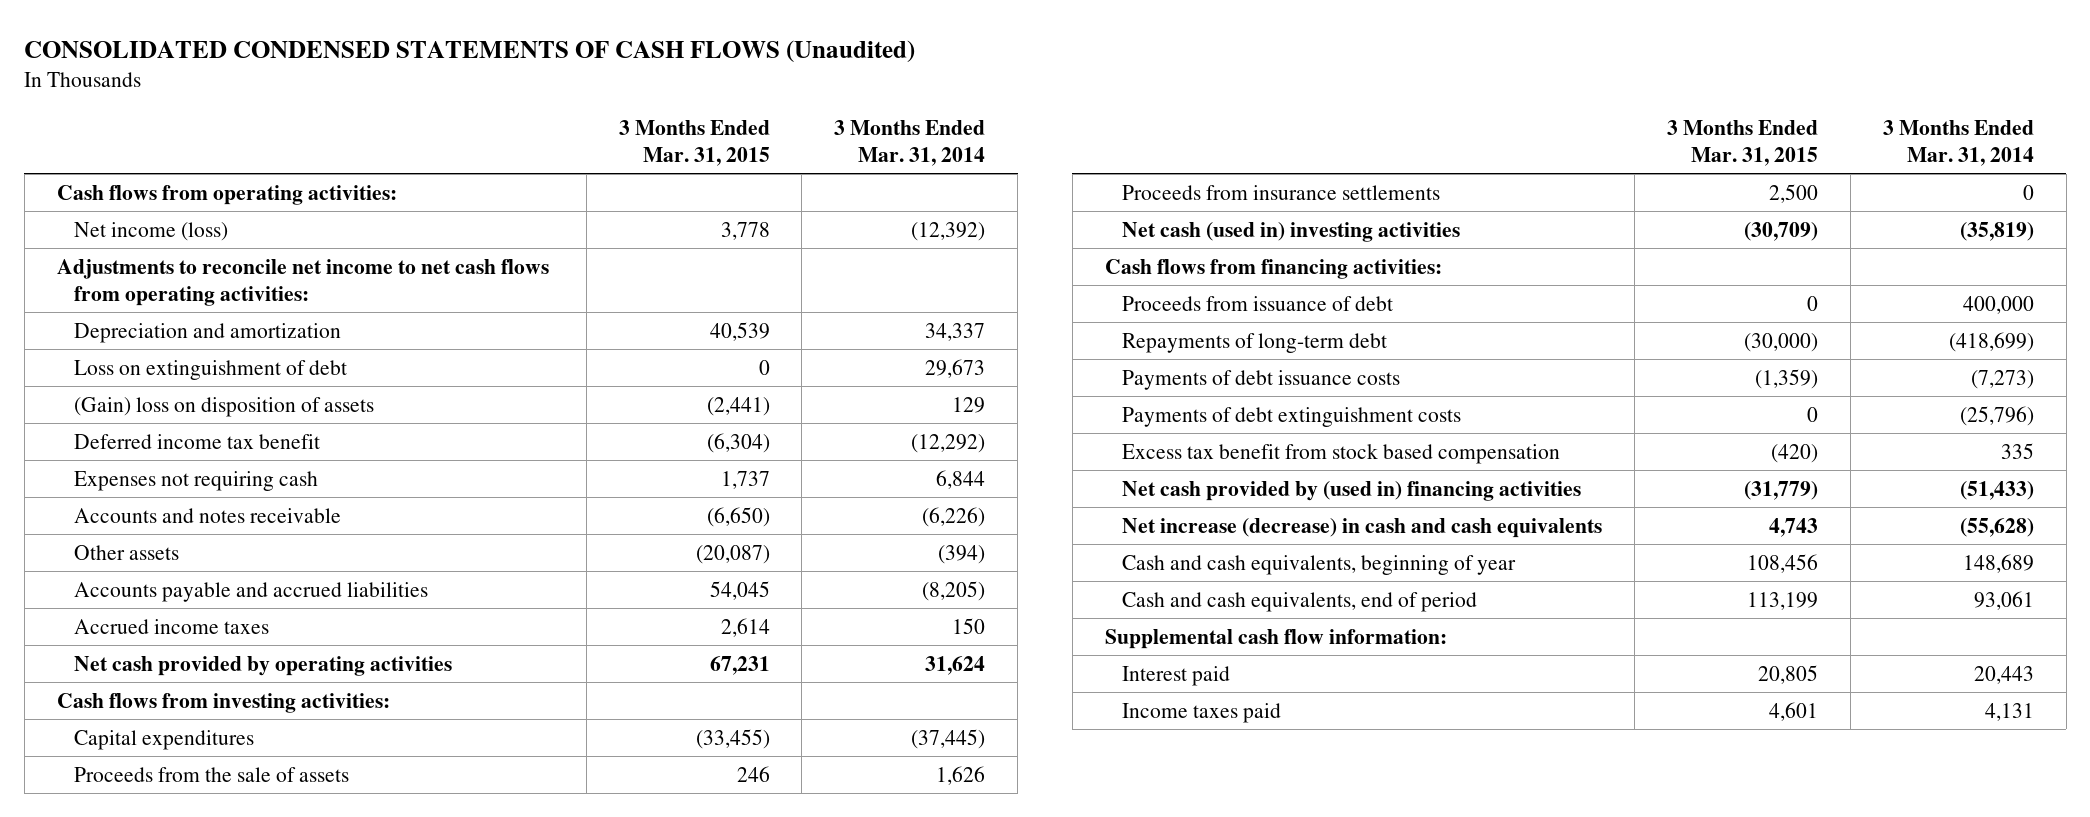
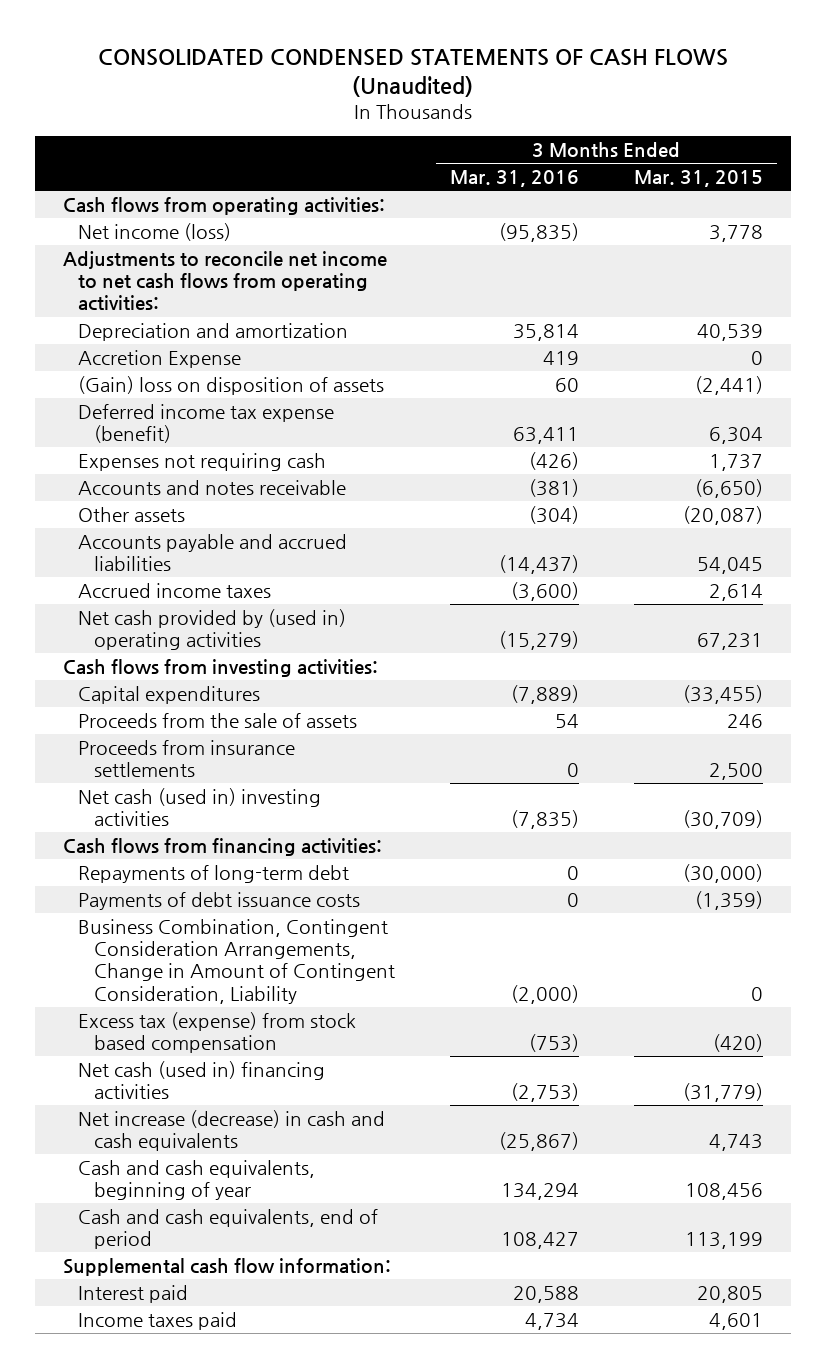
[834,119,986,166] 3 Months Ended Mar. 31, 2014 -> none
none -> [449,170,579,188] Mar. 31, 2016
[73,359,347,380] Loss on extinguishment of debt -> none
none -> [78,349,242,368] Accretion Expense
[73,433,320,449] Deferred income tax benefit -> [78,403,335,444] Deferred income tax expense (benefit)
[706,432,770,453] (6,304) -> [709,427,764,445] 6,304
[73,655,452,676] Net cash provided by operating activities -> [78,608,347,651] Net cash provided by (used in) operating activities
[1121,295,1393,311] Proceeds from issuance of debt -> none
[1121,406,1461,427] Payments of debt extinguishment costs -> none
none -> [78,918,395,1004] Business Combination, Contingent Consideration Arrangements, Change in Amount of Contingent Consideration, Liability
[1121,443,1560,464] Excess tax benefit from stock based compensation -> [78,1011,357,1054] Excess tax (expense) from stock based compensation
[1121,480,1581,501] Net cash provided by (used in) financing activities -> [78,1060,326,1100] Net cash (used in) financing activities

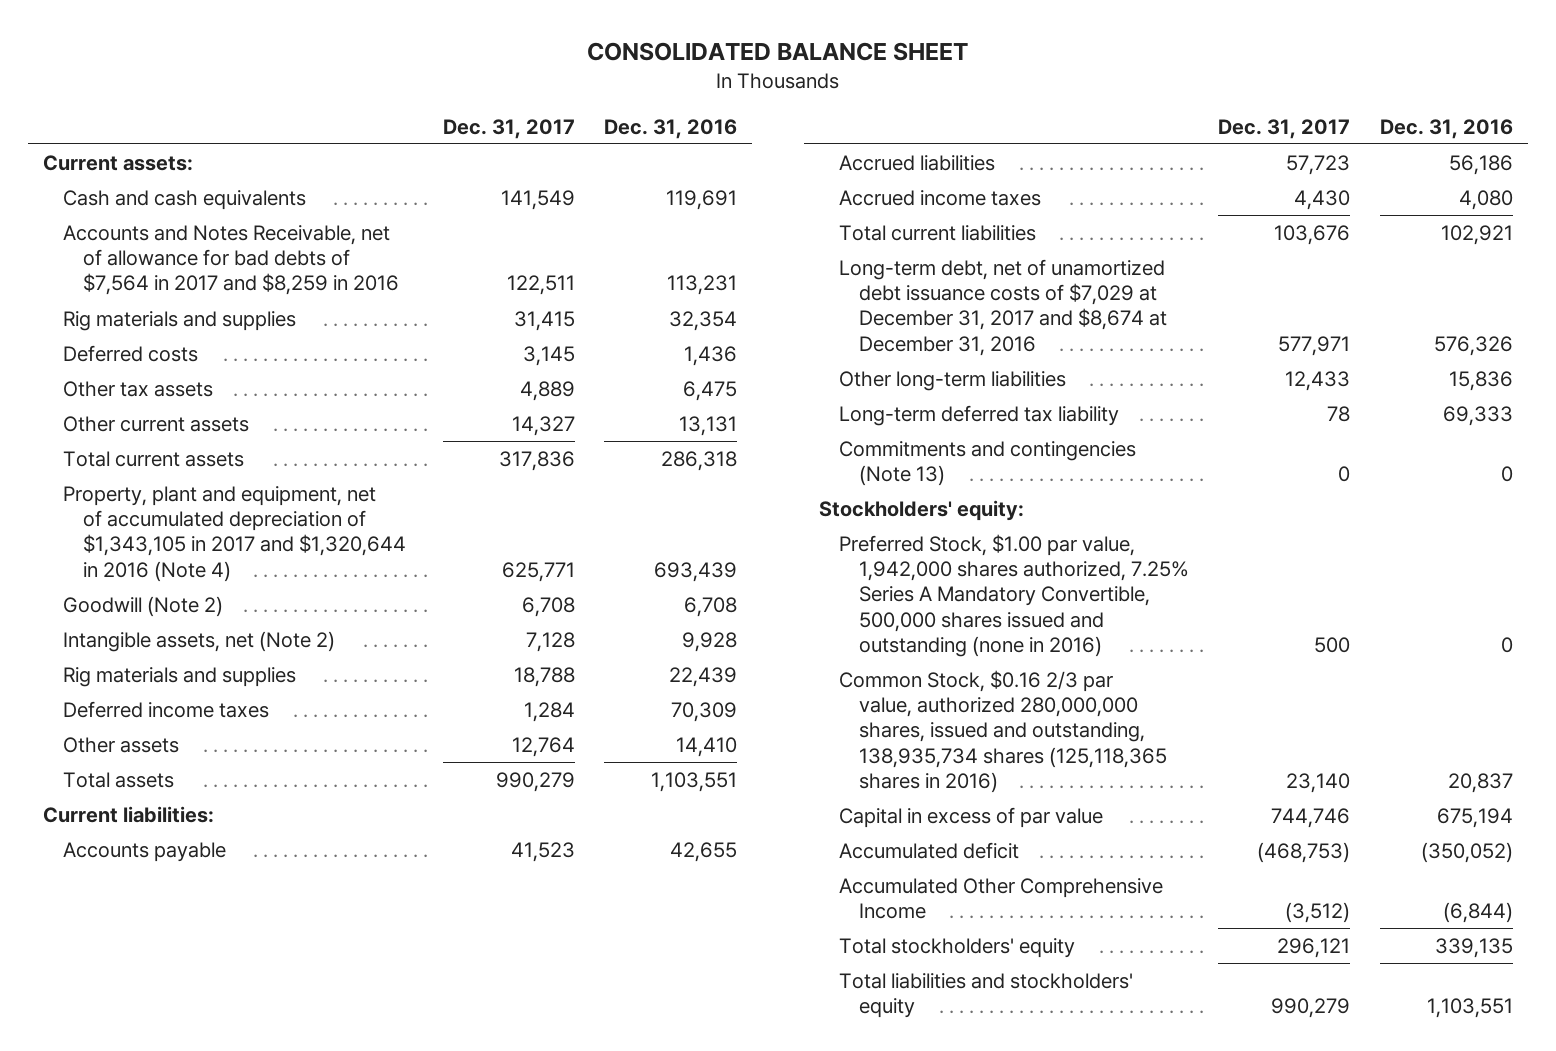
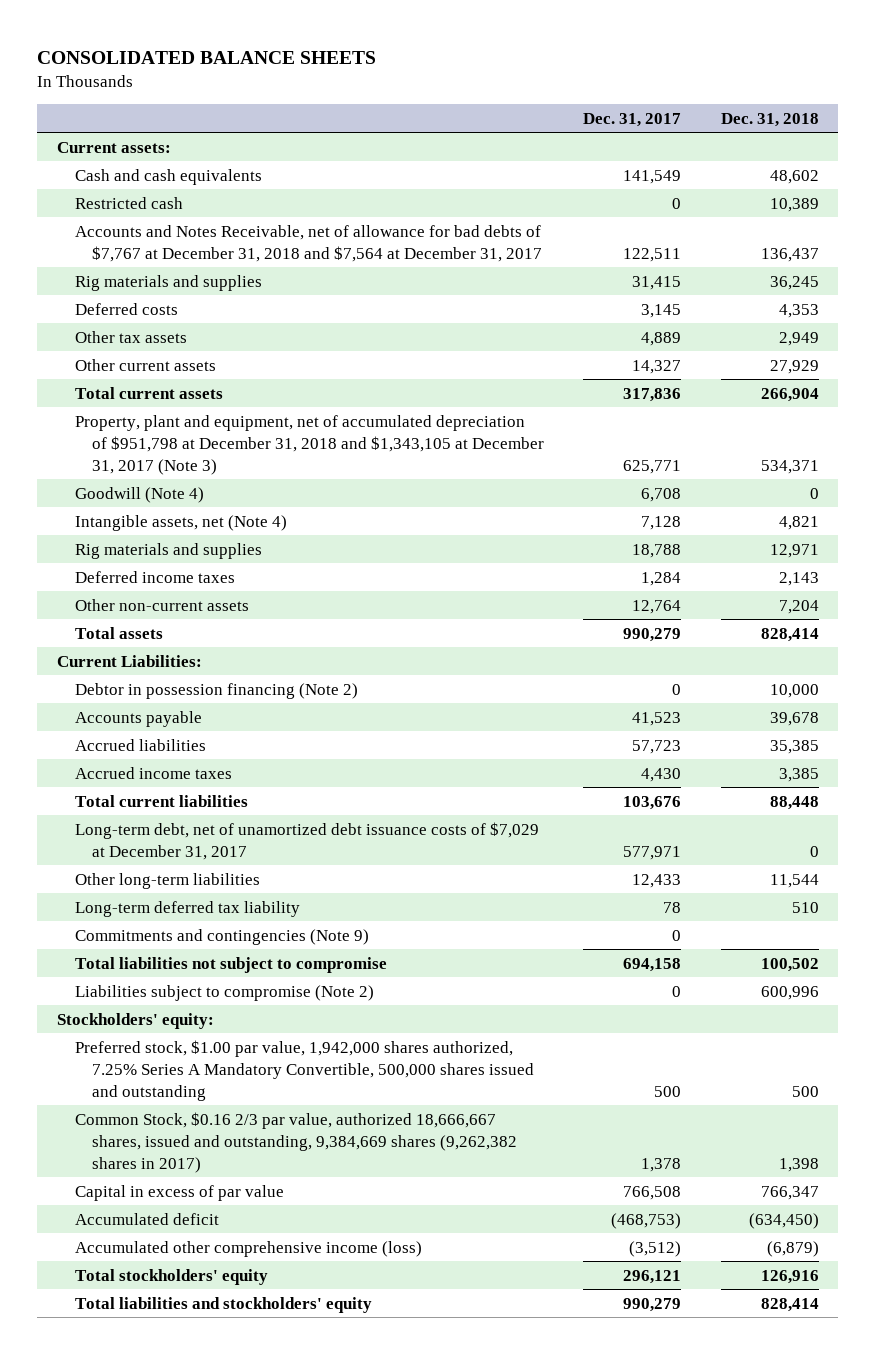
[586,42,968,62] CONSOLIDATED BALANCE SHEET -> [37,50,377,64] CONSOLIDATED BALANCE SHEETS
[604,118,738,139] Dec. 31, 2016 -> none
none -> [720,112,819,127] Dec. 31, 2018
none -> [74,196,183,209] Restricted cash
[62,224,399,296] Accounts and Notes Receivable, net of allowance for bad debts of $7,564 in 2017 and $8,259 in 2016 -> [74,224,542,262] Accounts and Notes Receivable, net of allowance for bad debts of $7,767 at December 31, 2018 and $7,564 at December 31, 2017
[62,485,406,582] Property, plant and equipment, net of accumulated depreciation of $1,343,105 in 2017 and $1,320,644 in 2016 (Note 4) -> [74,414,544,475] Property, plant and equipment, net of accumulated depreciation of $951,798 at December 31, 2018 and $1,343,105 at December 31, 2017 (Note 3)
[62,595,223,617] Goodwill (Note 2) -> [74,486,204,503] Goodwill (Note 4)
[62,630,335,652] Intangible assets, net (Note 2) -> [74,514,287,531] Intangible assets, net (Note 4)
[62,736,179,753] Other assets -> [74,598,249,611] Other non-current assets
[42,805,214,823] Current liabilities: -> [57,654,203,667] Current Liabilities:
none -> [74,682,358,699] Debtor in possession financing (Note 2)
[838,258,1167,356] Long-term debt, net of unamortized debt issuance costs of $7,029 at December 31, 2017 and $8,674 at December 31, 2016 -> [74,821,539,860] Long-term debt, net of unamortized debt issuance costs of $7,029 at December 31, 2017
[838,440,1136,487] Commitments and contingencies (Note 13) -> [74,928,369,945] Commitments and contingencies (Note 9)
none -> [74,956,387,973] Total liabilities not subject to compromise
none -> [74,984,374,1001] Liabilities subject to compromise (Note 2)
[838,669,1167,794] Common Stock, $0.16 2/3 par value, authorized 280,000,000 shares, issued and outstanding, 138,935,734 shares (125,118,365 shares in 2016) -> none
[838,533,1189,658] Preferred Stock, $1.00 par value, 1,942,000 shares authorized, 7.25% Series A Mandatory Convertible, 500,000 shares issued and outstanding (none in 2016) -> [74,1039,534,1101] Preferred stock, $1.00 par value, 1,942,000 shares authorized, 7.25% Series A Mandatory Convertible, 500,000 shares issued and outstanding
none -> [74,1111,517,1173] Common Stock, $0.16 2/3 par value, authorized 18,666,667 shares, issued and outstanding, 9,384,669 shares (9,262,382 shares in 2017)
[1271,807,1351,828] 744,746 -> [623,1185,682,1200] 766,508
[838,877,1163,920] Accumulated Other Comprehensive Income -> [74,1240,422,1257] Accumulated other comprehensive income (loss)

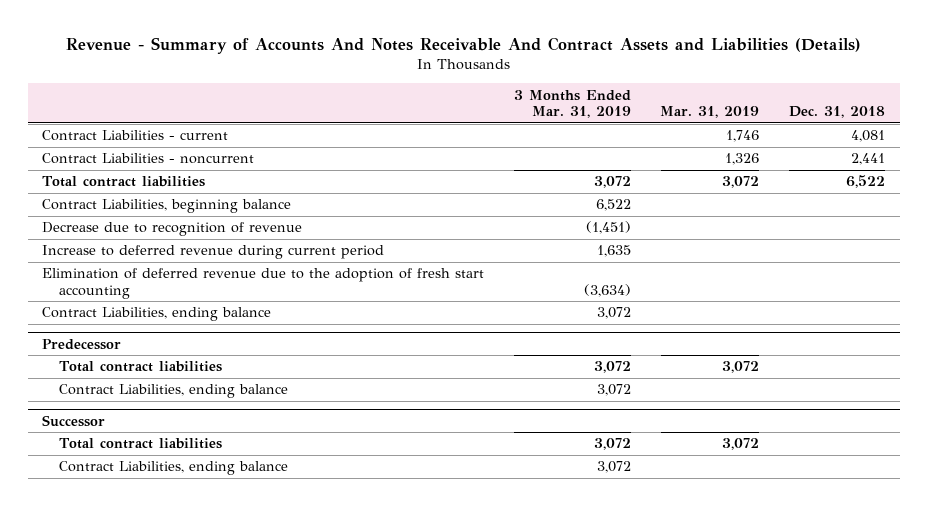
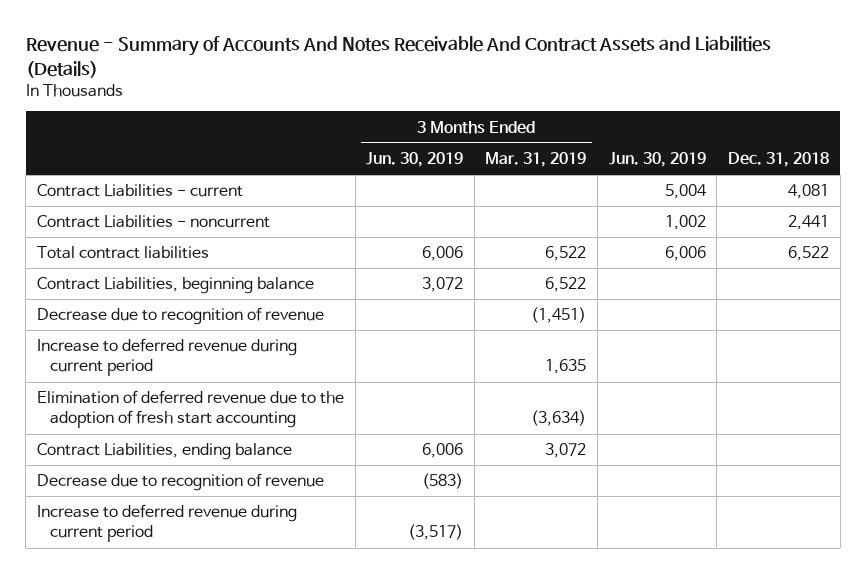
[660,106,760,119] Mar. 31, 2019 -> none
none -> [366,152,464,168] Jun. 30, 2019
none -> [608,152,706,168] Jun. 30, 2019
[593,176,631,189] 3,072 -> [545,246,587,262] 6,522
[42,338,122,350] Predecessor -> none
[58,361,222,373] Total contract liabilities -> none
[58,384,288,399] Contract Liabilities, ending balance -> none
[42,414,106,427] Successor -> none
[58,438,222,450] Total contract liabilities -> none
[58,461,288,476] Contract Liabilities, ending balance -> none
none -> [36,473,324,492] Decrease due to recognition of revenue
none -> [36,504,297,543] Increase to deferred revenue during current period

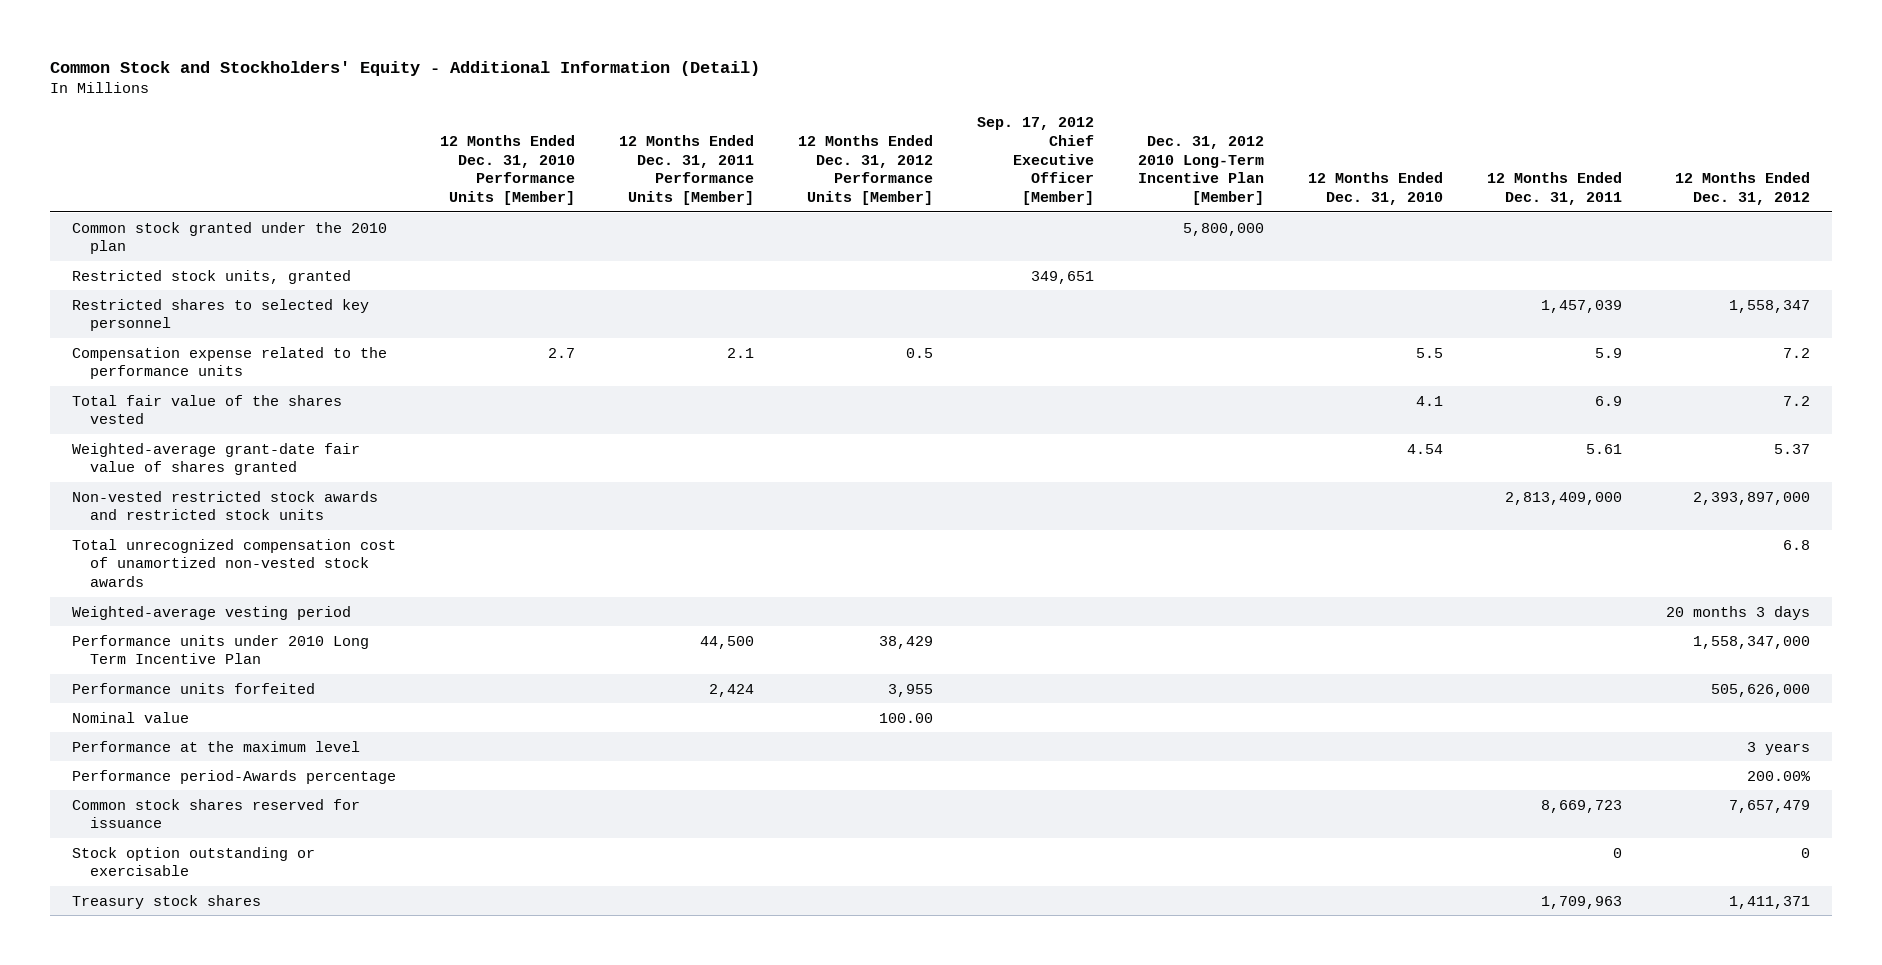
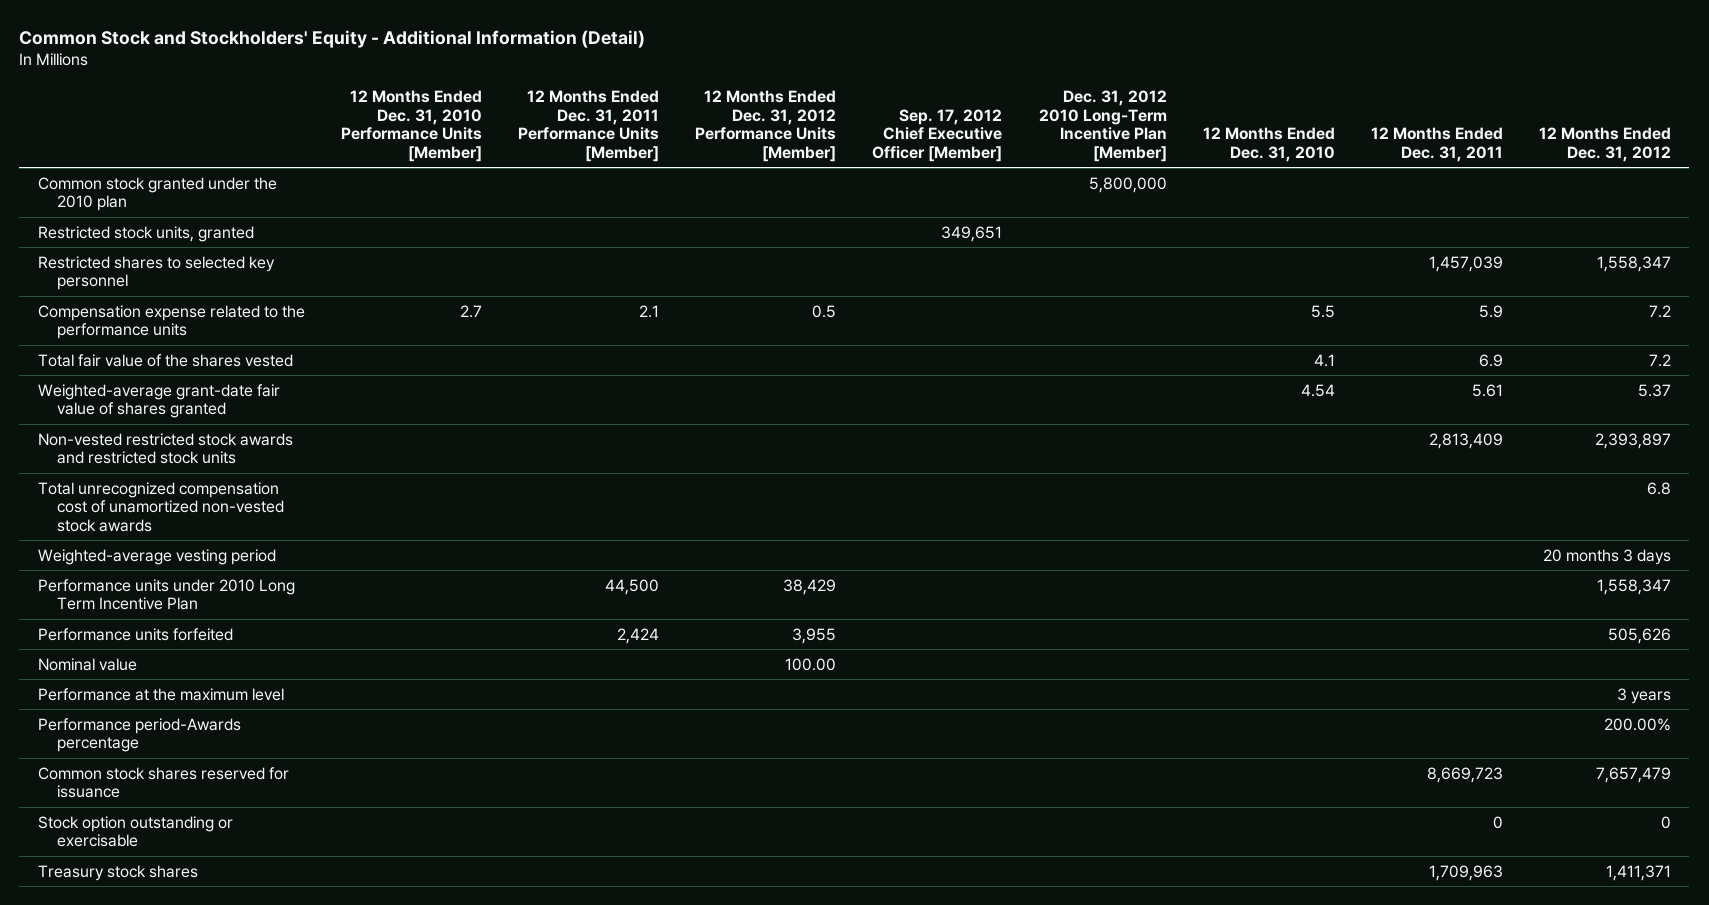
[1505,491,1623,505] 2,813,409,000 -> [1428,432,1503,449] 2,813,409
[1693,491,1811,505] 2,393,897,000 -> [1595,432,1672,449] 2,393,897
[1693,635,1811,649] 1,558,347,000 -> [1597,578,1672,595] 1,558,347
[1711,683,1811,697] 505,626,000 -> [1608,627,1672,644] 505,626

